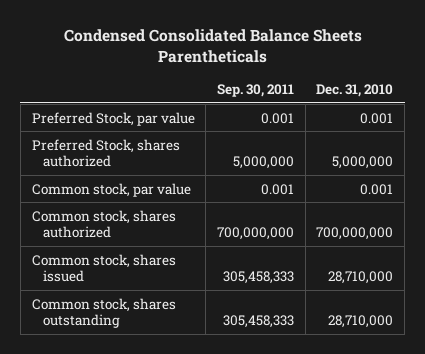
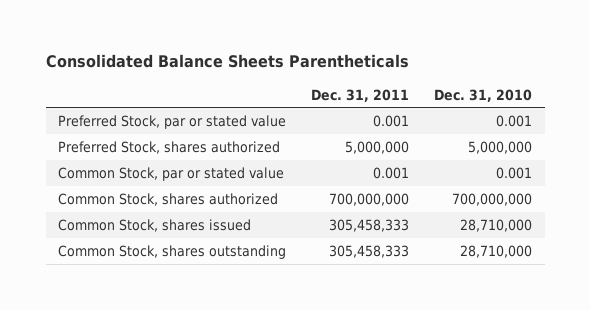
[63,29,362,64] Condensed Consolidated Balance Sheets Parentheticals -> [45,54,409,69] Consolidated Balance Sheets Parentheticals
[217,83,295,97] Sep. 30, 2011 -> none
none -> [311,88,410,102] Dec. 31, 2011
[31,111,195,126] Preferred Stock, par value -> [58,115,287,130] Preferred Stock, par or stated value
[31,182,191,197] Common stock, par value -> [58,167,285,182] Common Stock, par or stated value
[31,209,176,239] Common stock, shares authorized -> [58,193,279,207] Common Stock, shares authorized
[31,253,176,283] Common stock, shares issued -> [58,219,252,233] Common Stock, shares issued
[31,297,176,329] Common stock, shares outstanding -> [58,245,287,260] Common Stock, shares outstanding

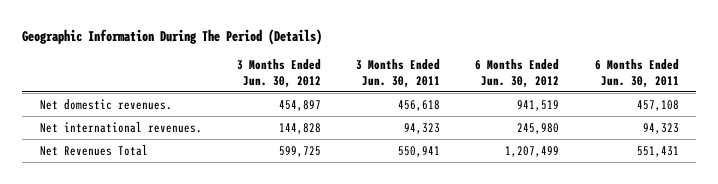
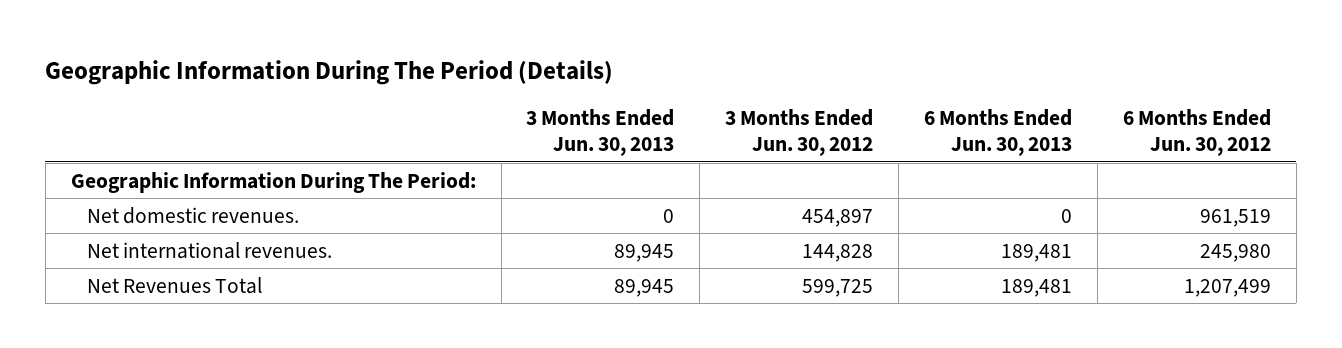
[356,59,441,88] 3 Months Ended Jun. 30, 2011 -> none
[594,59,679,88] 6 Months Ended Jun. 30, 2011 -> none
none -> [526,109,675,157] 3 Months Ended Jun. 30, 2013
none -> [924,109,1073,157] 6 Months Ended Jun. 30, 2013
none -> [70,171,476,193] Geographic Information During The Period:
[517,99,560,111] 941,519 -> [1199,208,1271,227] 961,519

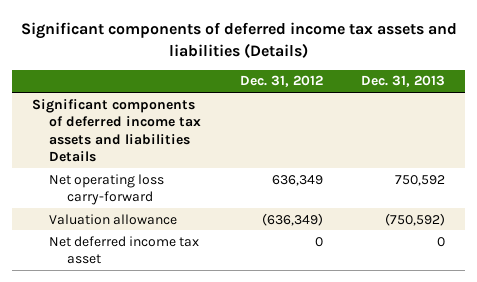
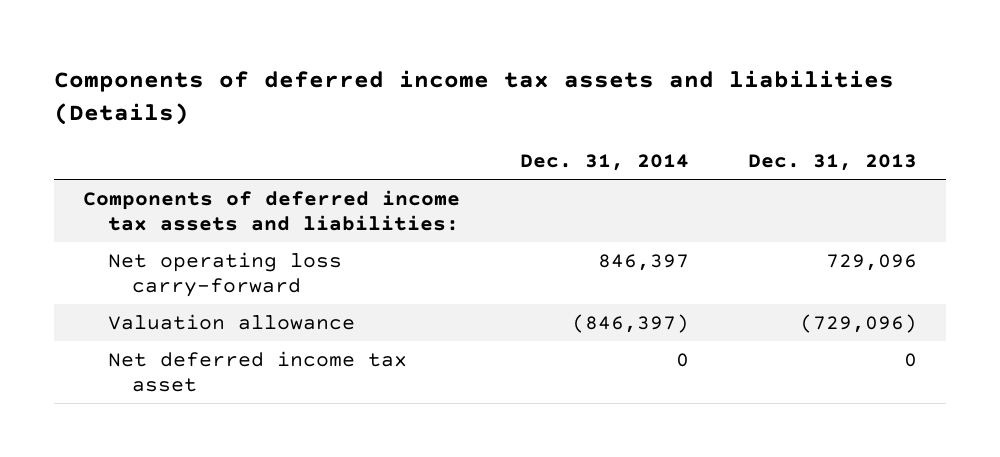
[20,22,457,58] Significant components of deferred income tax assets and liabilities (Details) -> [53,70,894,126] Components of deferred income tax assets and liabilities (Details)
[239,75,323,88] Dec. 31, 2012 -> none
none -> [519,153,689,171] Dec. 31, 2014
[31,98,202,163] Significant components of deferred income tax assets and liabilities Details -> [83,189,461,232] Components of deferred income tax assets and liabilities:
[395,174,446,186] 750,592 -> [825,253,917,271] 729,096
[385,212,446,226] (750,592) -> [799,313,917,333] (729,096)

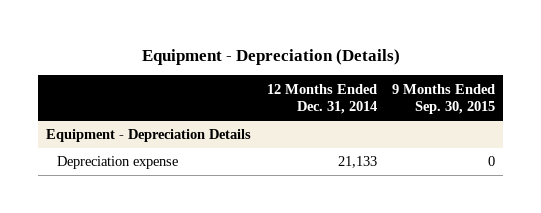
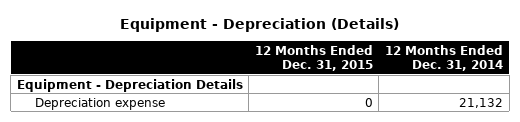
[392,83,496,115] 9 Months Ended Sep. 30, 2015 -> none
none -> [254,44,373,71] 12 Months Ended Dec. 31, 2015
[337,156,377,169] 21,133 -> [459,97,504,108] 21,132

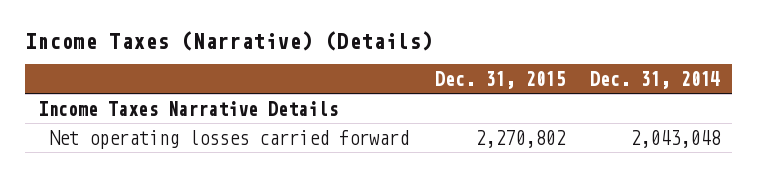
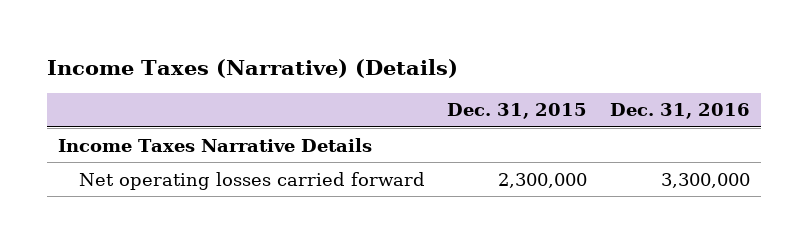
[589,70,720,89] Dec. 31, 2014 -> none
none -> [609,103,750,120] Dec. 31, 2016
[474,129,566,148] 2,270,802 -> [498,172,588,188] 2,300,000

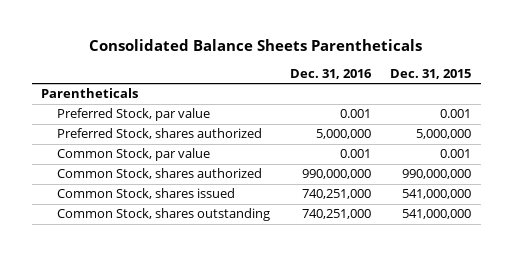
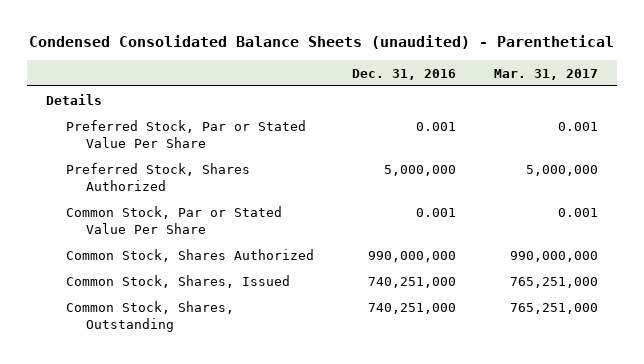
[89,38,423,51] Consolidated Balance Sheets Parentheticals -> [28,35,614,50] Condensed Consolidated Balance Sheets (unaudited) - Parenthetical
[390,68,472,79] Dec. 31, 2015 -> none
none -> [493,68,598,80] Mar. 31, 2017
[41,88,139,99] Parentheticals -> none
none -> [45,93,102,105] Details
[57,108,211,122] Preferred Stock, par value -> [66,119,307,148] Preferred Stock, Par or Stated Value Per Share
[57,128,263,140] Preferred Stock, shares authorized -> [66,162,251,191] Preferred Stock, Shares Authorized
[57,148,211,162] Common Stock, par value -> [66,205,283,234] Common Stock, Par or Stated Value Per Share
[57,168,263,180] Common Stock, shares authorized -> [66,248,315,262] Common Stock, Shares Authorized
[57,188,236,200] Common Stock, shares issued -> [66,274,291,288] Common Stock, Shares, Issued
[57,208,271,222] Common Stock, shares outstanding -> [66,300,235,332] Common Stock, Shares, Outstanding

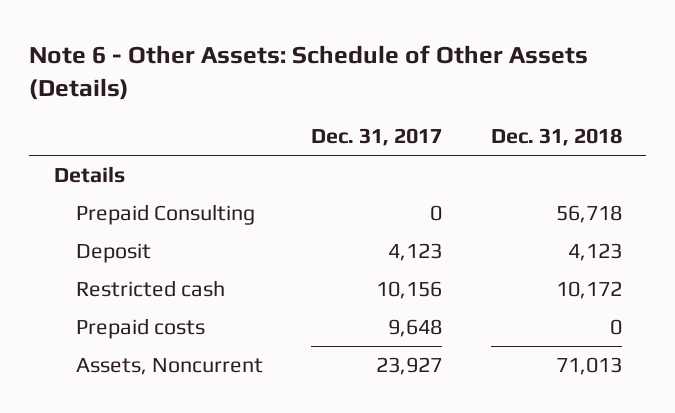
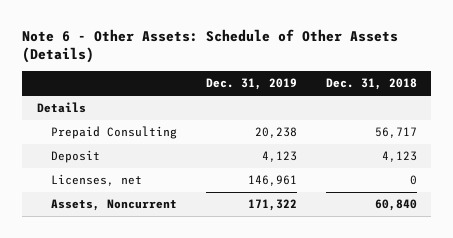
[311,128,443,147] Dec. 31, 2017 -> none
none -> [205,78,297,91] Dec. 31, 2019
[555,205,622,224] 56,718 -> [374,127,417,139] 56,717
[76,280,226,298] Restricted cash -> none
[76,318,206,340] Prepaid costs -> none
none -> [51,174,143,187] Licenses, net
[555,357,622,376] 71,013 -> [374,199,417,212] 60,840

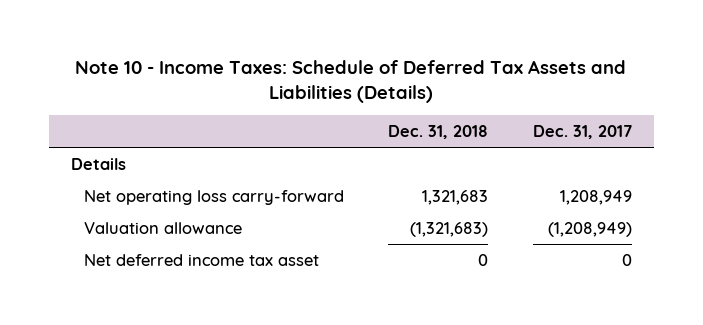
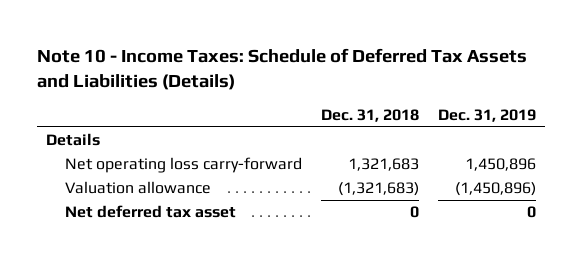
[533,125,633,140] Dec. 31, 2017 -> none
none -> [437,108,536,122] Dec. 31, 2019
[83,253,319,266] Net deferred income tax asset -> [64,205,236,219] Net deferred tax asset

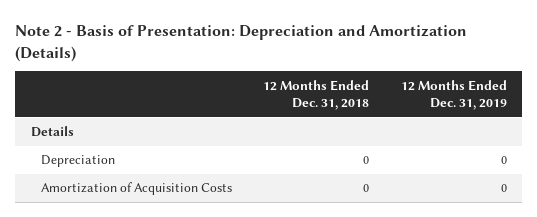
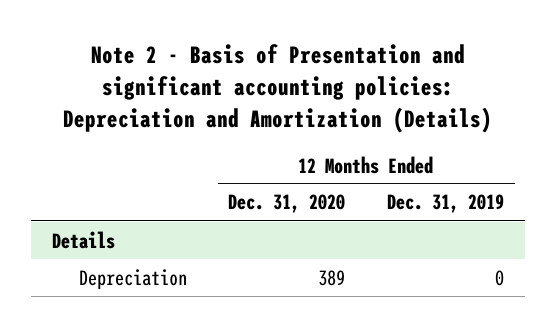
[15,25,468,62] Note 2 - Basis of Presentation: Depreciation and Amortization (Details) -> [63,43,493,133] Note 2 - Basis of Presentation and significant accounting policies: Depreciation and Amortization (Details)
[263,79,370,111] 12 Months Ended Dec. 31, 2018 -> none
none -> [228,194,346,214] Dec. 31, 2020
[40,182,232,196] Amortization of Acquisition Costs -> none

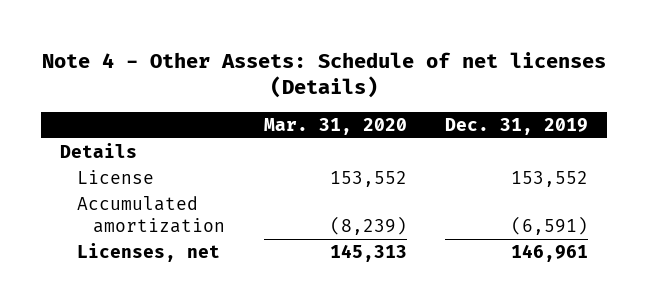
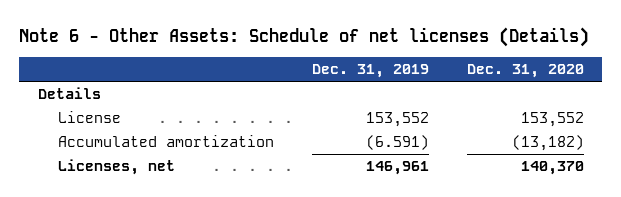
[42,51,607,99] Note 4 - Other Assets: Schedule of net licenses (Details) -> [18,27,589,48] Note 6 - Other Assets: Schedule of net licenses (Details)
[263,117,407,135] Mar. 31, 2020 -> none
none -> [466,64,584,79] Dec. 31, 2020
[511,215,589,235] (6,591) -> [365,135,429,151] (6.591)

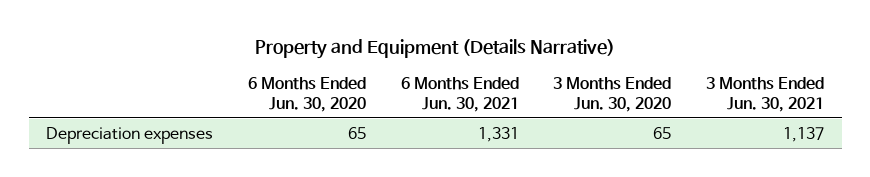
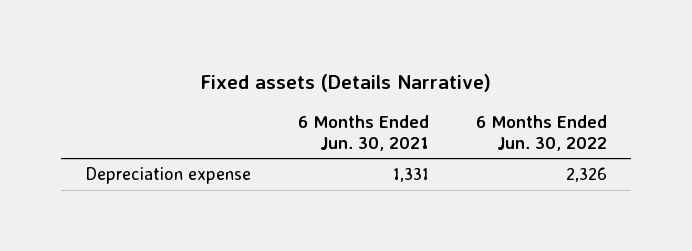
[255,39,616,60] Property and Equipment (Details Narrative) -> [200,73,492,92] Fixed assets (Details Narrative)
[247,77,366,112] 6 Months Ended Jun. 30, 2020 -> none
[553,77,672,112] 3 Months Ended Jun. 30, 2020 -> none
[706,77,825,112] 3 Months Ended Jun. 30, 2021 -> none
none -> [476,115,608,151] 6 Months Ended Jun. 30, 2022
[46,127,214,145] Depreciation expenses -> [84,167,251,185] Depreciation expense

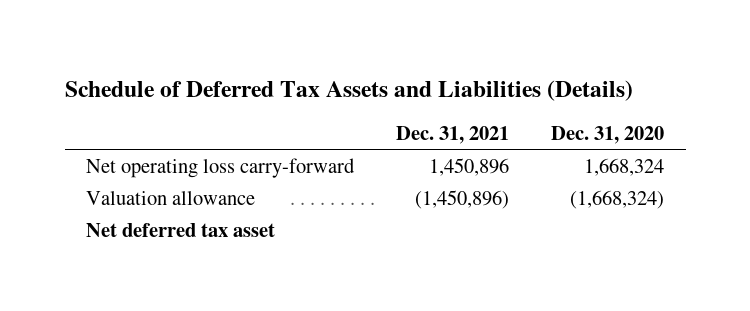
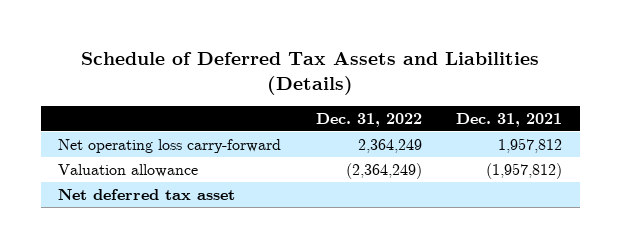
[551,126,665,145] Dec. 31, 2020 -> none
none -> [315,113,422,128] Dec. 31, 2022
[429,157,510,176] 1,450,896 -> [498,137,563,153] 1,957,812
[415,189,510,209] (1,450,896) -> [486,162,563,179] (1,957,812)

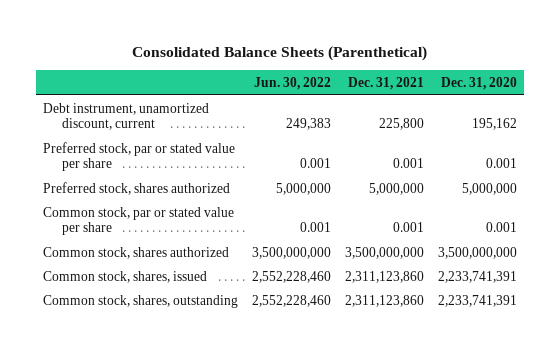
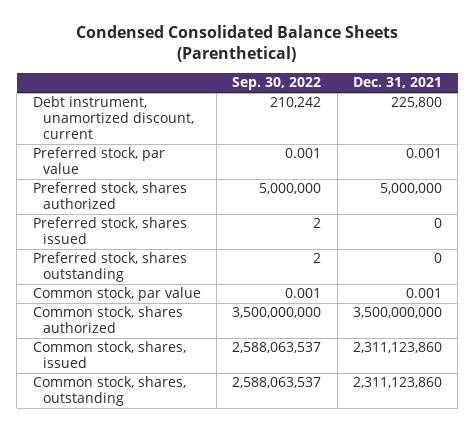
[132,46,428,62] Consolidated Balance Sheets (Parenthetical) -> [76,24,399,63] Condensed Consolidated Balance Sheets (Parenthetical)
[254,76,332,90] Jun. 30, 2022 -> none
[440,76,517,90] Dec. 31, 2020 -> none
none -> [232,77,322,91] Sep. 30, 2022
[43,141,236,172] Preferred stock, par or stated value per share -> [32,147,165,175] Preferred stock, par value
none -> [32,217,187,245] Preferred stock, shares issued
none -> [32,252,187,283] Preferred stock, shares outstanding
[43,206,235,236] Common stock, par or stated value per share -> [32,287,201,302] Common stock, par value

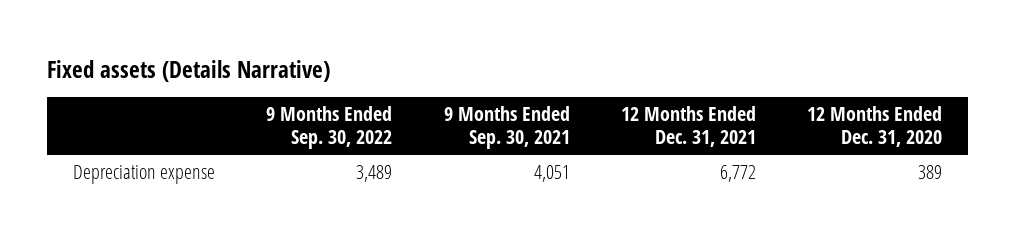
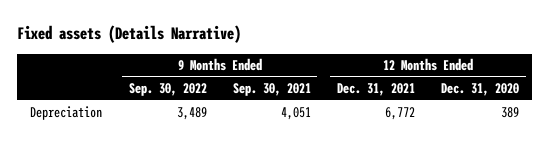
[72,164,215,184] Depreciation expense -> [30,106,103,121] Depreciation

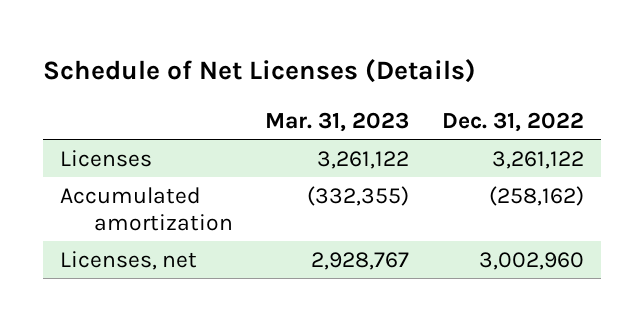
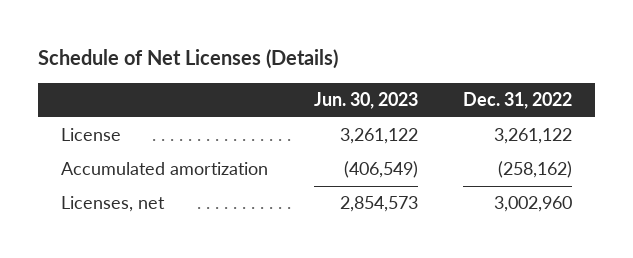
[265,111,410,132] Mar. 31, 2023 -> none
none -> [313,92,418,110] Jun. 30, 2023
[59,149,152,167] Licenses -> [60,128,121,142] License

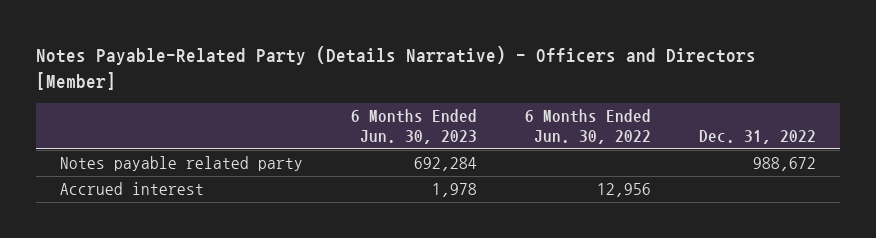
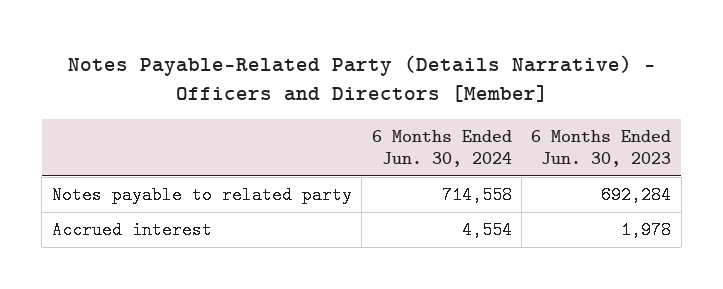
[525,109,652,145] 6 Months Ended Jun. 30, 2022 -> none
[699,130,817,145] Dec. 31, 2022 -> none
none -> [371,129,512,167] 6 Months Ended Jun. 30, 2024
[59,155,303,171] Notes payable related party -> [51,186,352,205] Notes payable to related party

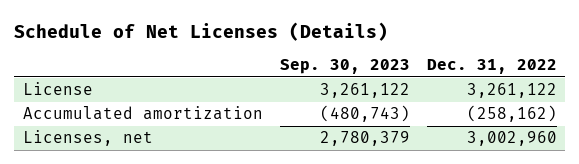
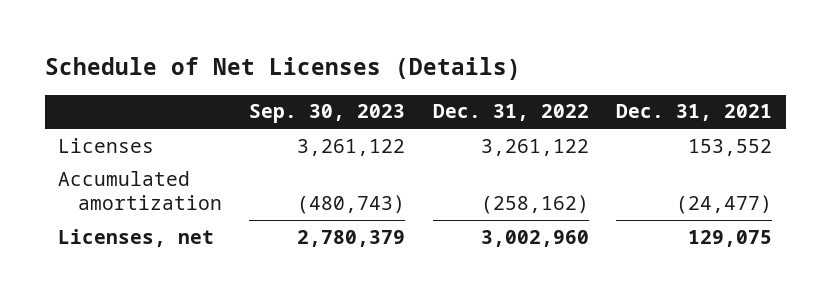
none -> [616,104,773,122] Dec. 31, 2021
[22,82,93,96] License -> [58,137,155,153] Licenses

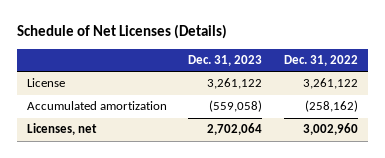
[249,104,406,124] Sep. 30, 2023 -> none
[616,104,773,122] Dec. 31, 2021 -> none
none -> [188,55,263,67] Dec. 31, 2023
[58,137,155,153] Licenses -> [27,78,66,88] License

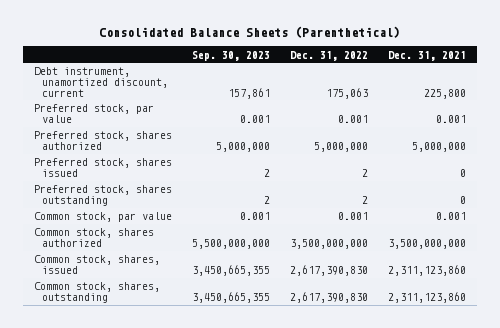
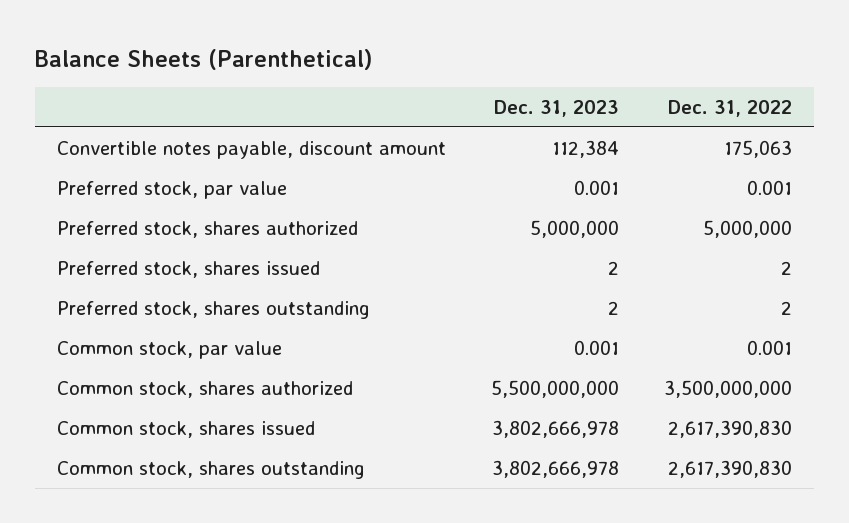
[98,26,400,39] Consolidated Balance Sheets (Parenthetical) -> [34,48,372,70] Balance Sheets (Parenthetical)
[191,50,270,61] Sep. 30, 2023 -> none
[388,50,467,61] Dec. 31, 2021 -> none
none -> [493,100,619,118] Dec. 31, 2023
[33,67,168,97] Debt instrument, unamortized discount, current -> [57,140,447,159] Convertible notes payable, discount amount
[33,255,160,274] Common stock, shares, issued -> [57,420,316,438] Common stock, shares issued
[33,282,160,303] Common stock, shares, outstanding -> [57,460,366,479] Common stock, shares outstanding

